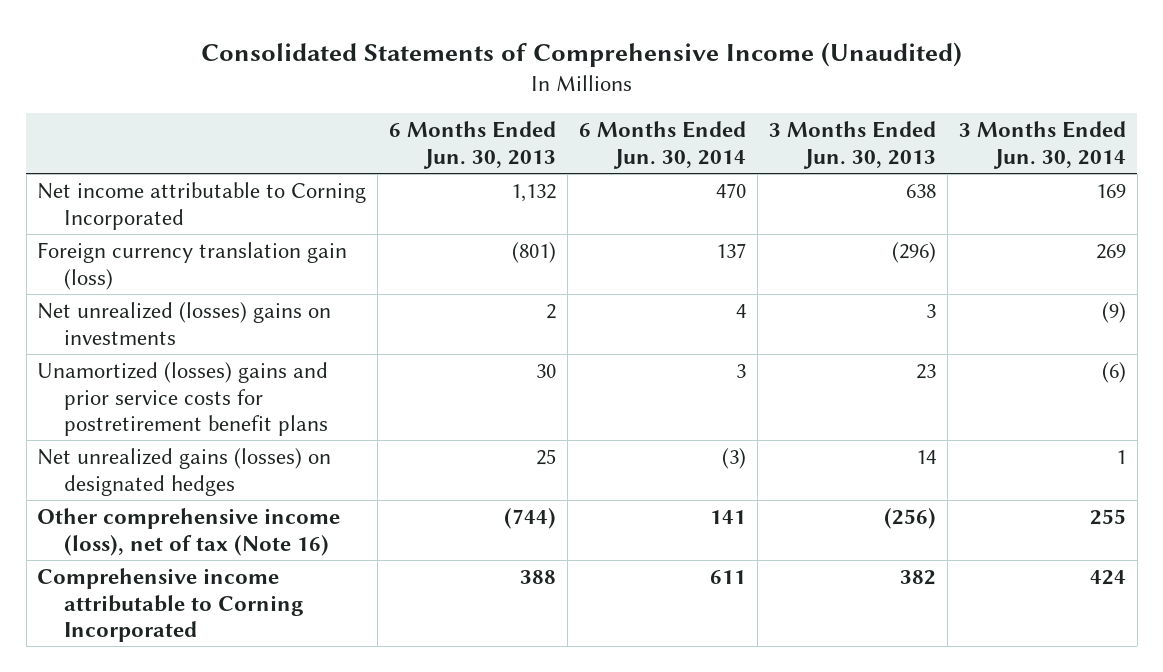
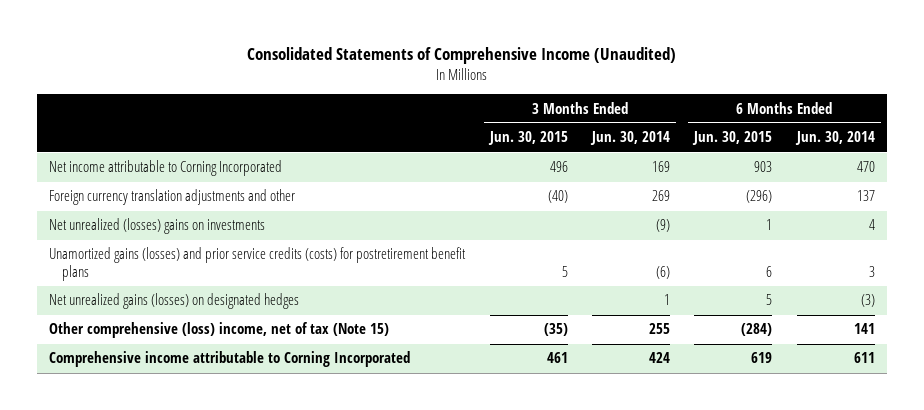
[389,121,557,170] 6 Months Ended Jun. 30, 2013 -> none
[768,121,936,170] 3 Months Ended Jun. 30, 2013 -> none
none -> [487,131,568,146] Jun. 30, 2015
none -> [692,131,773,146] Jun. 30, 2015
[37,241,348,290] Foreign currency translation gain (loss) -> [49,189,296,206] Foreign currency translation adjustments and other
[37,361,329,437] Unamortized (losses) gains and prior service costs for postretirement benefit plans -> [49,247,467,281] Unamortized gains (losses) and prior service credits (costs) for postretirement benefit plans
[37,507,341,556] Other comprehensive income (loss), net of tax (Note 16) -> [49,322,390,339] Other comprehensive (loss) income, net of tax (Note 15)

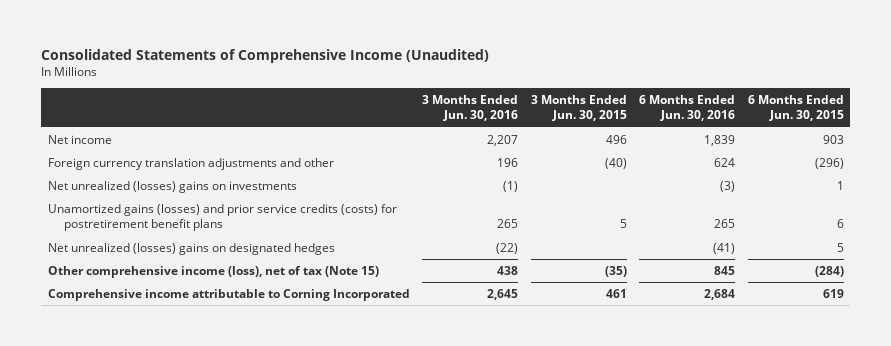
[589,131,670,146] Jun. 30, 2014 -> none
[794,131,875,146] Jun. 30, 2014 -> none
none -> [422,94,519,122] 3 Months Ended Jun. 30, 2016
none -> [639,94,736,122] 6 Months Ended Jun. 30, 2016
[49,160,283,177] Net income attributable to Corning Incorporated -> [47,134,112,144] Net income
[49,293,300,310] Net unrealized gains (losses) on designated hedges -> [47,242,335,255] Net unrealized (losses) gains on designated hedges
[49,322,390,339] Other comprehensive (loss) income, net of tax (Note 15) -> [47,265,379,278] Other comprehensive income (loss), net of tax (Note 15)

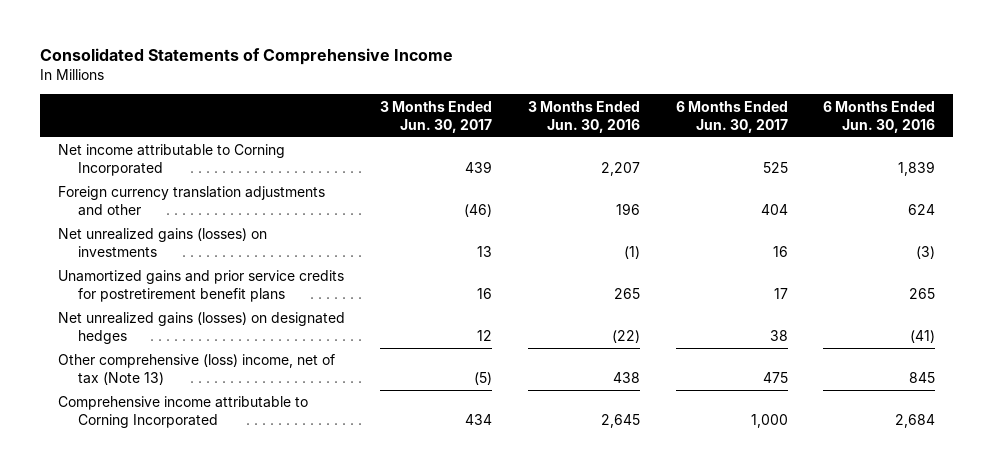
[41,48,490,63] Consolidated Statements of Comprehensive Income (Unaudited) -> [39,48,453,66] Consolidated Statements of Comprehensive Income
[530,94,627,122] 3 Months Ended Jun. 30, 2015 -> none
[747,94,844,122] 6 Months Ended Jun. 30, 2015 -> none
none -> [380,100,493,133] 3 Months Ended Jun. 30, 2017
none -> [675,100,788,133] 6 Months Ended Jun. 30, 2017
[47,134,112,144] Net income -> [57,144,285,177] Net income attributable to Corning Incorporated
[47,180,297,193] Net unrealized (losses) gains on investments -> [57,228,267,258] Net unrealized gains (losses) on investments
[47,203,397,232] Unamortized gains (losses) and prior service credits (costs) for postretirement benefit plans -> [57,270,344,303] Unamortized gains and prior service credits for postretirement benefit plans
[47,242,335,255] Net unrealized (losses) gains on designated hedges -> [57,312,345,345] Net unrealized gains (losses) on designated hedges
[47,265,379,278] Other comprehensive income (loss), net of tax (Note 15) -> [57,354,335,386] Other comprehensive (loss) income, net of tax (Note 13)

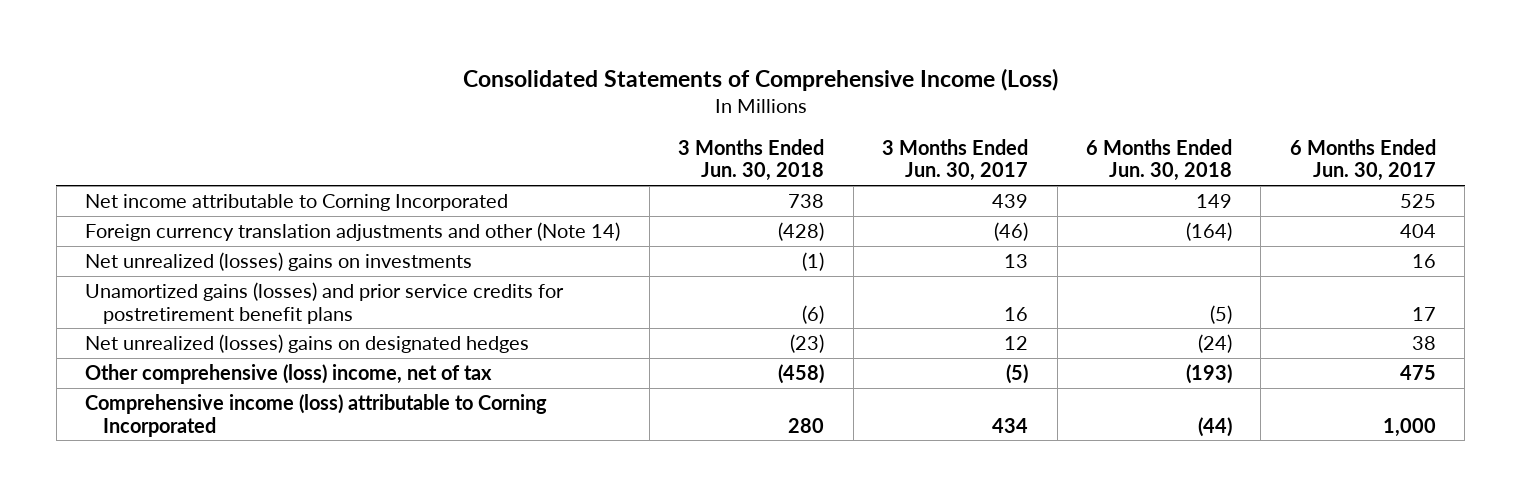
[39,48,453,66] Consolidated Statements of Comprehensive Income -> [462,67,1058,91] Consolidated Statements of Comprehensive Income (Loss)
[527,100,640,133] 3 Months Ended Jun. 30, 2016 -> none
[823,100,936,133] 6 Months Ended Jun. 30, 2016 -> none
none -> [678,138,825,182] 3 Months Ended Jun. 30, 2018
none -> [1085,138,1232,182] 6 Months Ended Jun. 30, 2018
[57,186,325,217] Foreign currency translation adjustments and other -> [85,221,621,241] Foreign currency translation adjustments and other (Note 14)
[57,228,267,258] Net unrealized gains (losses) on investments -> [85,251,473,271] Net unrealized (losses) gains on investments
[57,270,344,303] Unamortized gains and prior service credits for postretirement benefit plans -> [85,281,565,324] Unamortized gains (losses) and prior service credits for postretirement benefit plans
[57,312,345,345] Net unrealized gains (losses) on designated hedges -> [85,333,530,353] Net unrealized (losses) gains on designated hedges
[57,354,335,386] Other comprehensive (loss) income, net of tax (Note 13) -> [85,363,493,384] Other comprehensive (loss) income, net of tax
[57,396,308,429] Comprehensive income attributable to Corning Incorporated -> [85,393,548,437] Comprehensive income (loss) attributable to Corning Incorporated

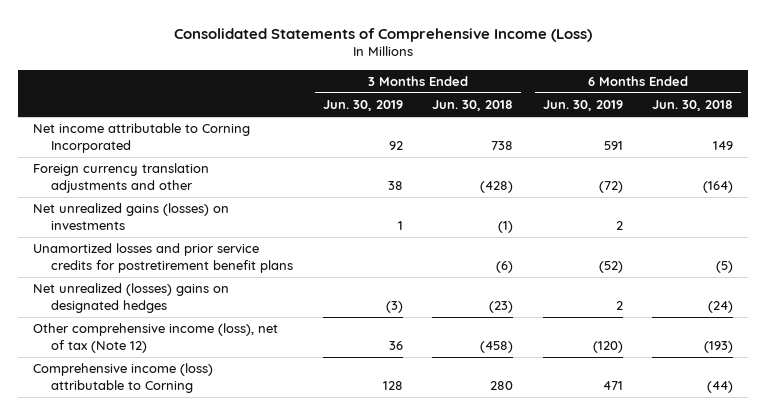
[882,138,1029,182] 3 Months Ended Jun. 30, 2017 -> none
[1289,138,1436,182] 6 Months Ended Jun. 30, 2017 -> none
none -> [322,100,403,112] Jun. 30, 2019
none -> [542,100,623,112] Jun. 30, 2019
[85,221,621,241] Foreign currency translation adjustments and other (Note 14) -> [33,163,210,194] Foreign currency translation adjustments and other
[85,251,473,271] Net unrealized (losses) gains on investments -> [33,203,230,231] Net unrealized gains (losses) on investments
[85,281,565,324] Unamortized gains (losses) and prior service credits for postretirement benefit plans -> [33,243,294,274] Unamortized losses and prior service credits for postretirement benefit plans
[85,363,493,384] Other comprehensive (loss) income, net of tax -> [33,323,279,354] Other comprehensive income (loss), net of tax (Note 12)
[85,393,548,437] Comprehensive income (loss) attributable to Corning Incorporated -> [33,363,214,394] Comprehensive income (loss) attributable to Corning

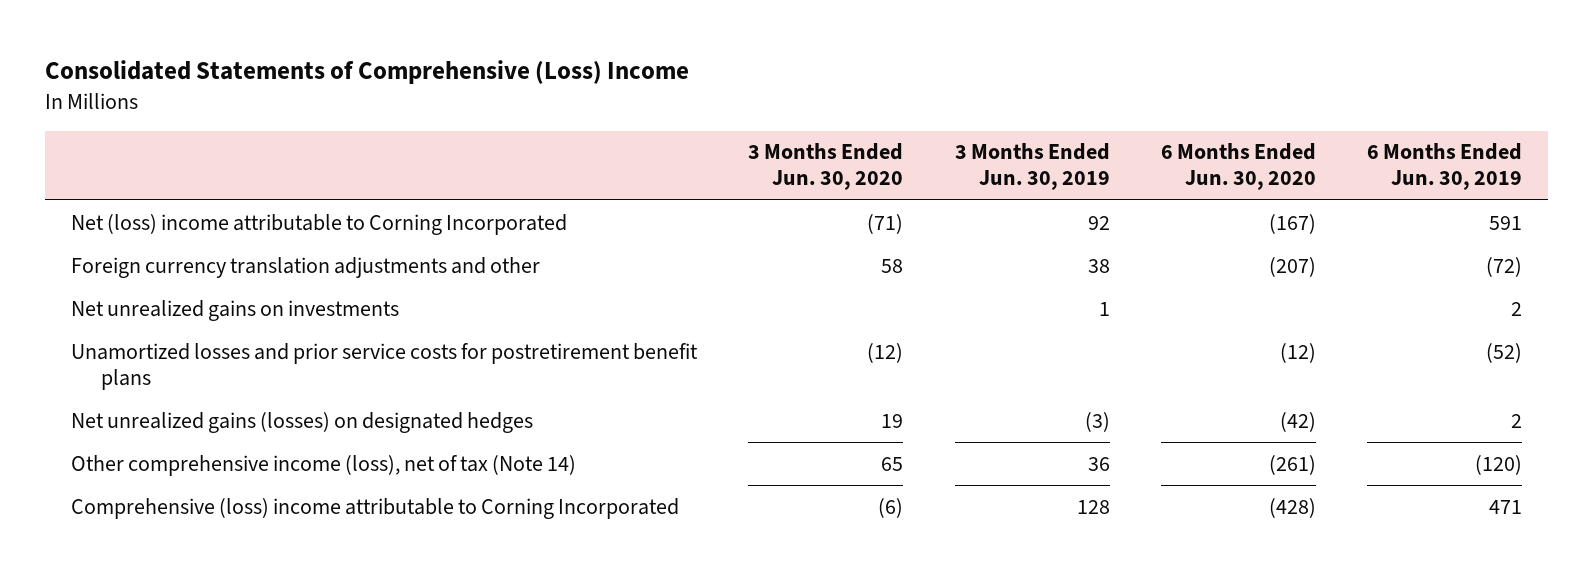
[174,27,593,42] Consolidated Statements of Comprehensive Income (Loss) -> [45,60,690,85] Consolidated Statements of Comprehensive (Loss) Income
[432,100,514,112] Jun. 30, 2018 -> none
[652,100,734,112] Jun. 30, 2018 -> none
none -> [748,143,904,191] 3 Months Ended Jun. 30, 2020
none -> [1160,143,1316,191] 6 Months Ended Jun. 30, 2020
[33,123,251,154] Net income attributable to Corning Incorporated -> [70,213,567,235] Net (loss) income attributable to Corning Incorporated
[33,203,230,231] Net unrealized gains (losses) on investments -> [70,299,399,321] Net unrealized gains on investments
[33,243,294,274] Unamortized losses and prior service credits for postretirement benefit plans -> [70,342,698,390] Unamortized losses and prior service costs for postretirement benefit plans
[33,283,230,314] Net unrealized (losses) gains on designated hedges -> [70,411,533,433] Net unrealized gains (losses) on designated hedges
[33,323,279,354] Other comprehensive income (loss), net of tax (Note 12) -> [70,454,576,476] Other comprehensive income (loss), net of tax (Note 14)
[33,363,214,394] Comprehensive income (loss) attributable to Corning -> [70,497,679,519] Comprehensive (loss) income attributable to Corning Incorporated

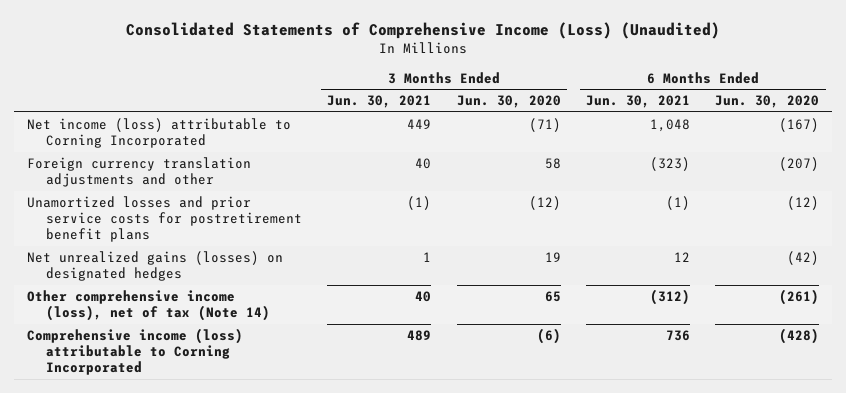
[45,60,690,85] Consolidated Statements of Comprehensive (Loss) Income -> [126,22,721,40] Consolidated Statements of Comprehensive Income (Loss) (Unaudited)
[954,143,1110,191] 3 Months Ended Jun. 30, 2019 -> none
[1367,143,1523,191] 6 Months Ended Jun. 30, 2019 -> none
none -> [327,95,432,109] Jun. 30, 2021
none -> [585,95,690,109] Jun. 30, 2021
[70,213,567,235] Net (loss) income attributable to Corning Incorporated -> [27,118,292,149] Net income (loss) attributable to Corning Incorporated
[70,299,399,321] Net unrealized gains on investments -> none
[70,497,679,519] Comprehensive (loss) income attributable to Corning Incorporated -> [27,328,244,376] Comprehensive income (loss) attributable to Corning Incorporated

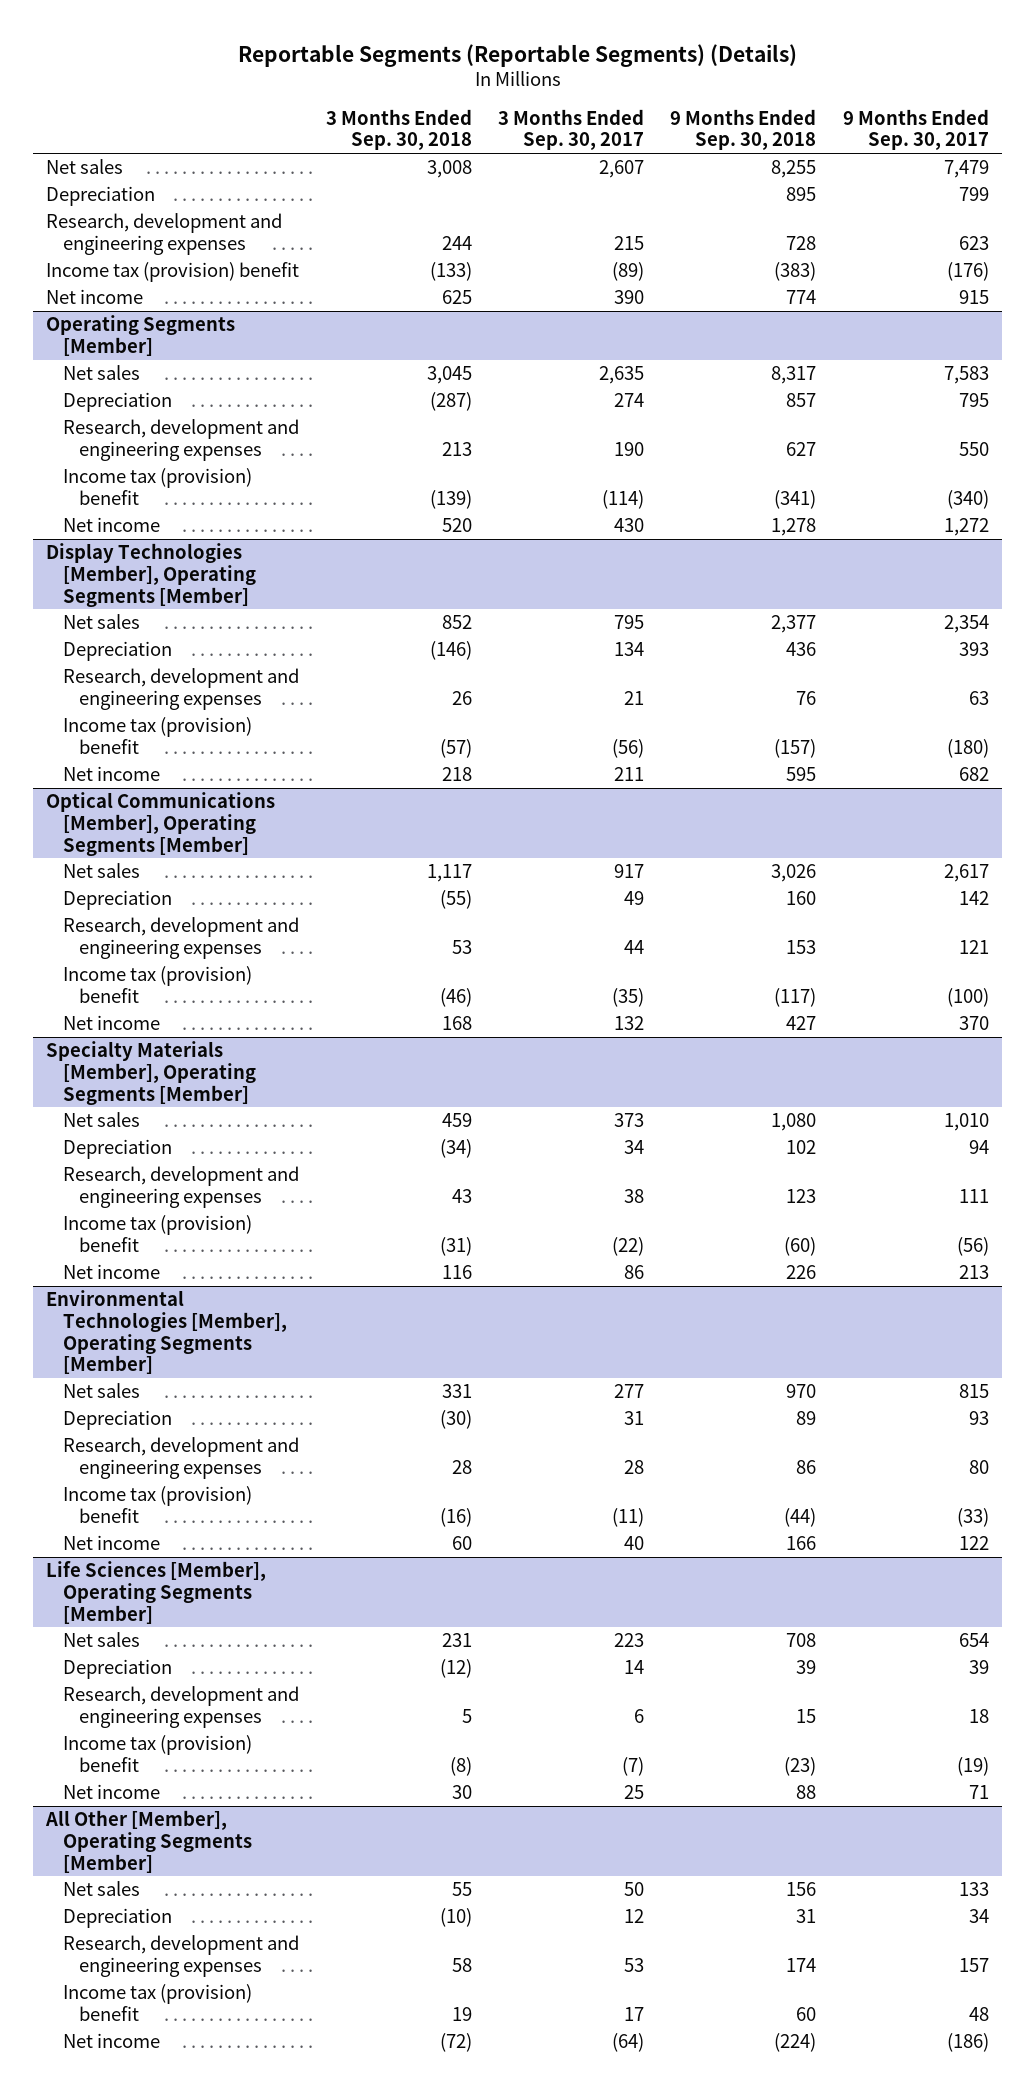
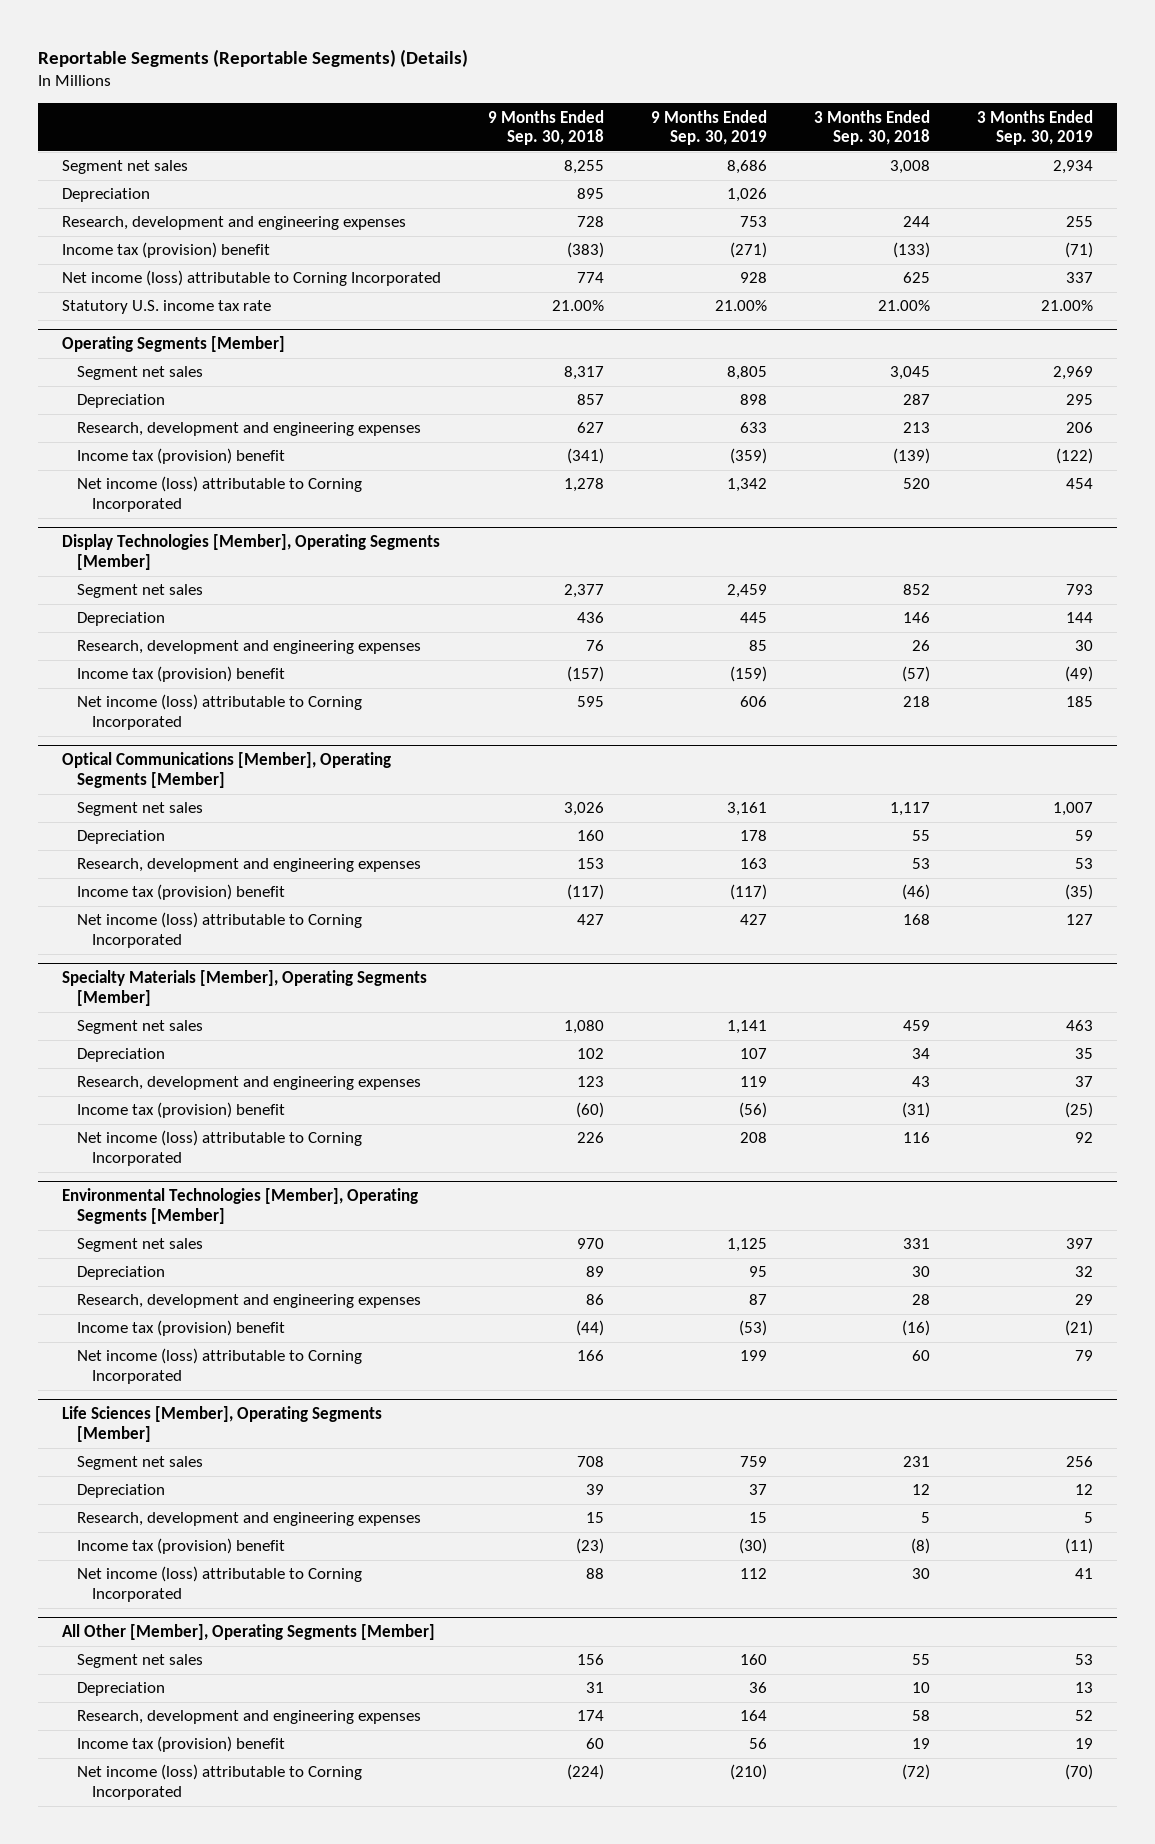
[498,108,645,151] 3 Months Ended Sep. 30, 2017 -> none
[842,108,989,151] 9 Months Ended Sep. 30, 2017 -> none
none -> [650,109,767,146] 9 Months Ended Sep. 30, 2019
none -> [977,109,1094,146] 3 Months Ended Sep. 30, 2019
[46,159,124,175] Net sales -> [61,160,188,175] Segment net sales
[46,289,144,305] Net income -> [61,270,441,287] Net income (loss) attributable to Corning Incorporated
none -> [61,300,271,315] Statutory U.S. income tax rate
[62,365,140,381] Net sales -> [77,366,204,381] Segment net sales
[429,392,472,412] (287) -> [903,394,931,406] 287
[62,517,160,533] Net income -> [77,476,363,513] Net income (loss) attributable to Corning Incorporated
[62,614,140,630] Net sales -> [77,584,204,599] Segment net sales
[429,641,472,661] (146) -> [903,612,931,624] 146
[62,766,160,782] Net income -> [77,694,363,731] Net income (loss) attributable to Corning Incorporated
[62,863,140,879] Net sales -> [77,802,204,817] Segment net sales
[439,890,472,910] (55) -> [912,830,931,842] 55
[62,1015,160,1031] Net income -> [77,912,363,949] Net income (loss) attributable to Corning Incorporated
[62,1112,140,1128] Net sales -> [77,1020,204,1035] Segment net sales
[439,1139,472,1159] (34) -> [912,1048,931,1060] 34
[62,1264,160,1280] Net income -> [77,1130,363,1167] Net income (loss) attributable to Corning Incorporated
[62,1383,140,1399] Net sales -> [77,1238,204,1253] Segment net sales
[439,1410,472,1430] (30) -> [912,1266,931,1278] 30
[62,1535,160,1551] Net income -> [77,1348,363,1385] Net income (loss) attributable to Corning Incorporated
[62,1632,140,1648] Net sales -> [77,1456,204,1471] Segment net sales
[439,1659,472,1679] (12) -> [912,1484,931,1496] 12
[62,1784,160,1800] Net income -> [77,1566,363,1603] Net income (loss) attributable to Corning Incorporated
[62,1881,140,1897] Net sales -> [77,1654,204,1669] Segment net sales
[439,1908,472,1928] (10) -> [912,1682,931,1694] 10
[62,2033,160,2049] Net income -> [77,1764,363,1801] Net income (loss) attributable to Corning Incorporated

